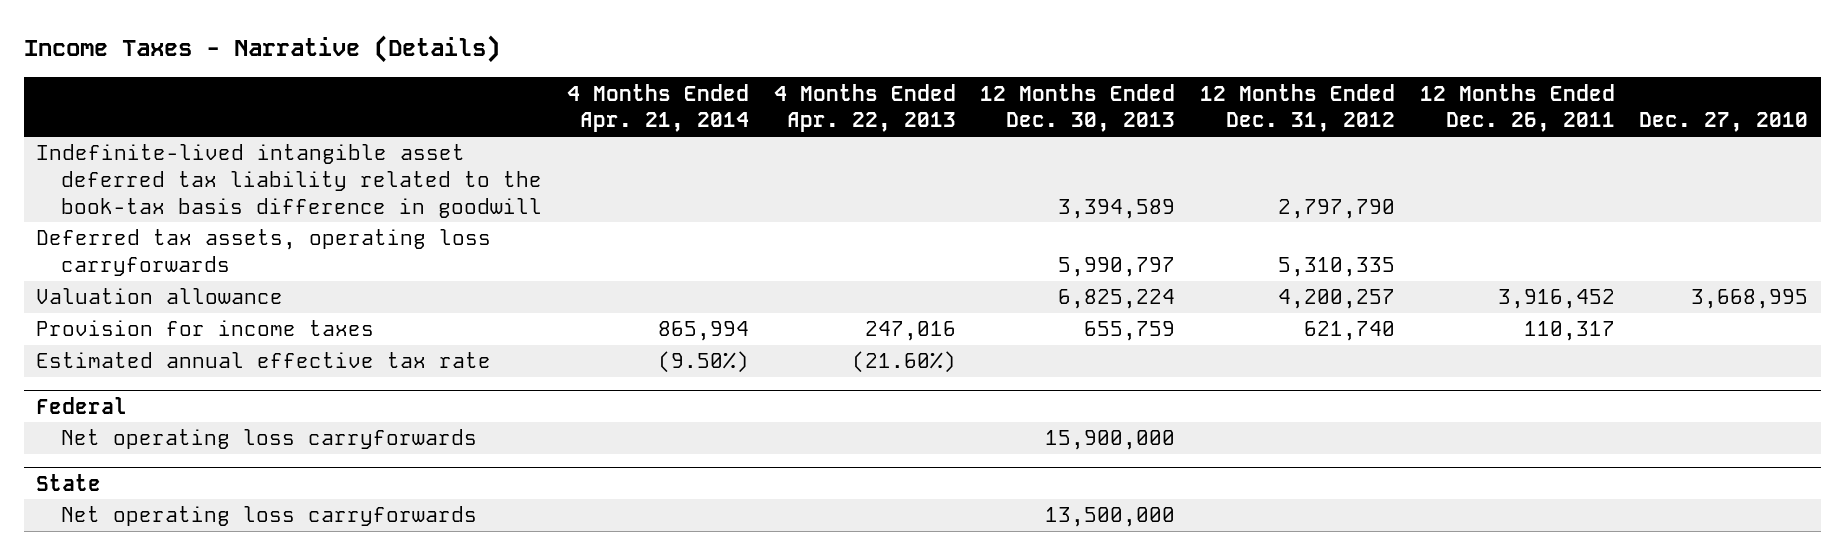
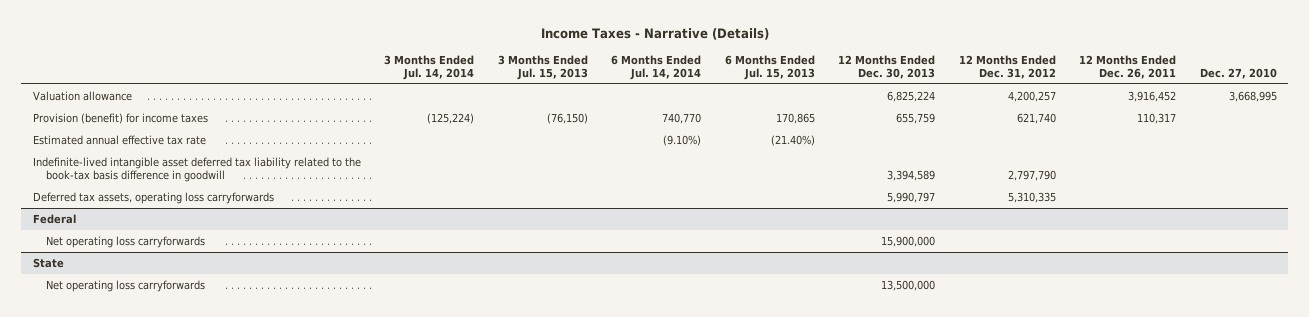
[566,83,749,133] 4 Months Ended Apr. 21, 2014 -> none
[773,83,956,133] 4 Months Ended Apr. 22, 2013 -> none
none -> [384,55,475,81] 3 Months Ended Jul. 14, 2014
none -> [497,55,588,81] 3 Months Ended Jul. 15, 2013
none -> [611,55,702,81] 6 Months Ended Jul. 14, 2014
none -> [724,55,815,81] 6 Months Ended Jul. 15, 2013
[35,320,374,337] Provision for income taxes -> [32,112,208,124] Provision (benefit) for income taxes
[35,144,543,218] Indefinite-lived intangible asset deferred tax liability related to the book-tax basis difference in goodwill -> [32,156,361,182] Indefinite-lived intangible asset deferred tax liability related to the book-tax basis difference in goodwill
[35,229,491,277] Deferred tax assets, operating loss carryforwards -> [32,191,274,204] Deferred tax assets, operating loss carryforwards

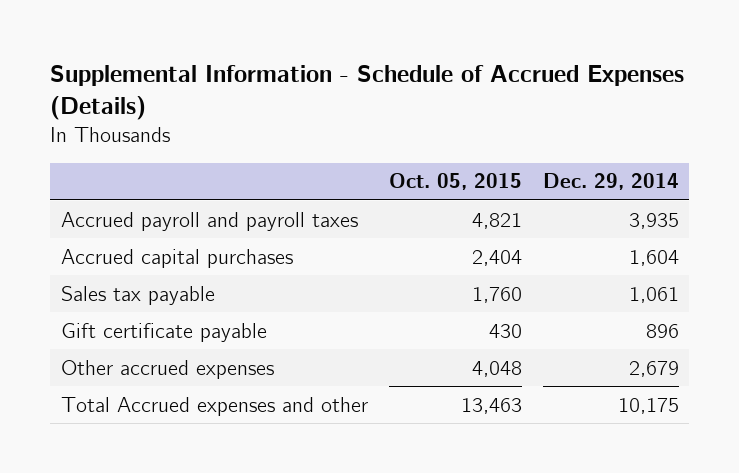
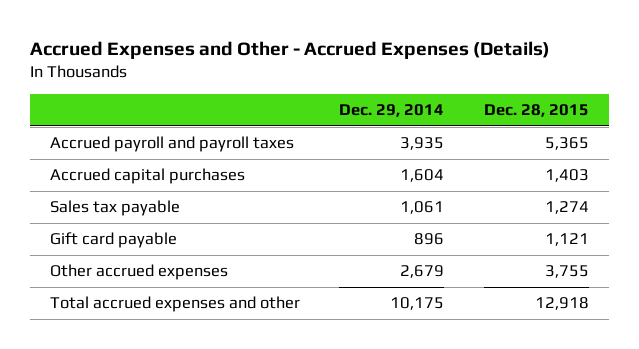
[49,65,684,121] Supplemental Information - Schedule of Accrued Expenses (Details) -> [29,41,550,60] Accrued Expenses and Other - Accrued Expenses (Details)
[388,173,522,191] Oct. 05, 2015 -> none
none -> [484,104,590,118] Dec. 28, 2015
[60,322,267,342] Gift certificate payable -> [49,232,177,249] Gift card payable
[60,396,368,416] Total Accrued expenses and other -> [49,296,300,313] Total accrued expenses and other

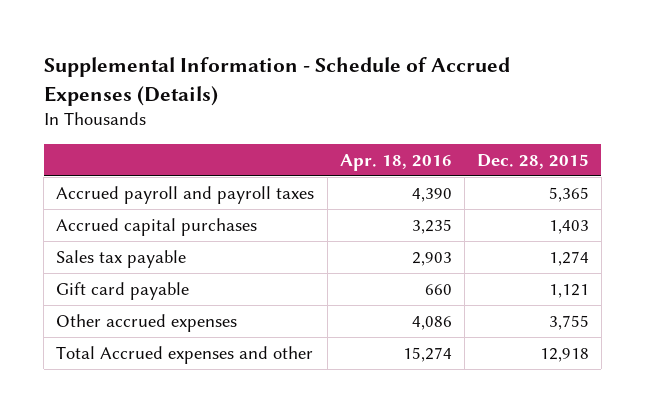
[29,41,550,60] Accrued Expenses and Other - Accrued Expenses (Details) -> [43,57,510,106] Supplemental Information - Schedule of Accrued Expenses (Details)
[339,104,445,118] Dec. 29, 2014 -> none
none -> [339,153,452,171] Apr. 18, 2016
[49,296,300,313] Total accrued expenses and other -> [56,346,314,365] Total Accrued expenses and other

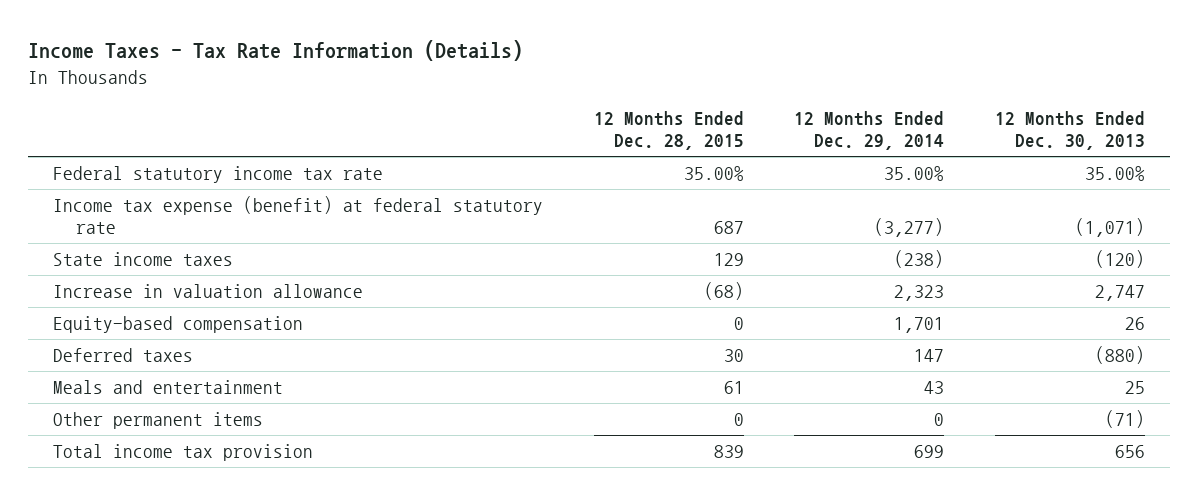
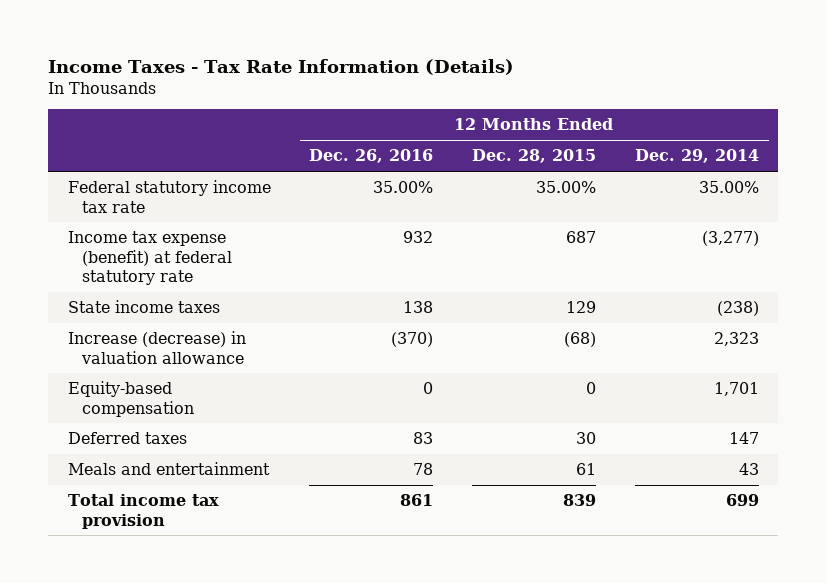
[994,111,1145,151] 12 Months Ended Dec. 30, 2013 -> none
none -> [309,149,434,164] Dec. 26, 2016
[53,284,364,299] Increase in valuation allowance -> [67,331,246,364] Increase (decrease) in valuation allowance
[53,412,264,430] Other permanent items -> none

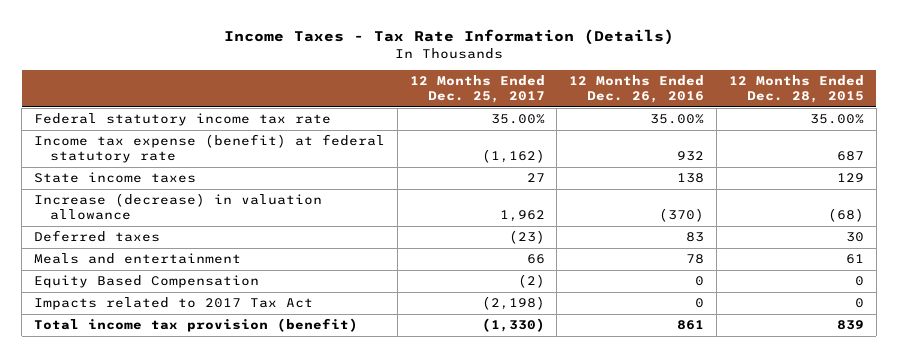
[634,149,759,164] Dec. 29, 2014 -> none
none -> [409,75,545,104] 12 Months Ended Dec. 25, 2017
[67,381,195,417] Equity-based compensation -> none
none -> [34,275,260,289] Equity Based Compensation
none -> [34,297,314,311] Impacts related to 2017 Tax Act
[67,494,219,529] Total income tax provision -> [34,318,359,333] Total income tax provision (benefit)

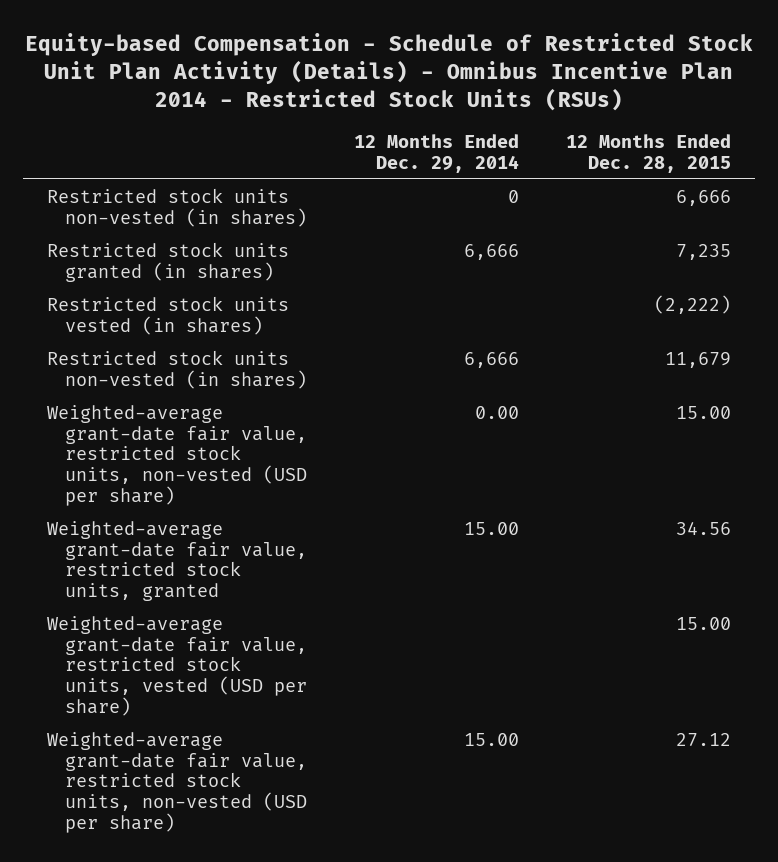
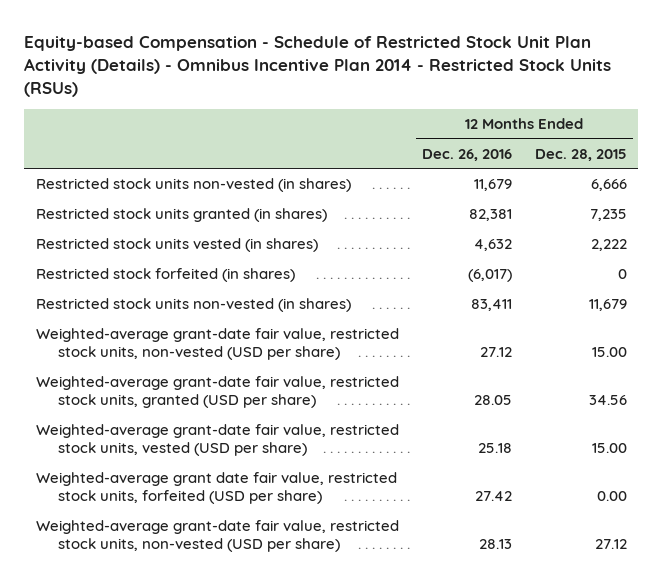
[353,133,519,173] 12 Months Ended Dec. 29, 2014 -> none
none -> [421,148,512,161] Dec. 26, 2016
[654,294,732,314] (2,222) -> [590,239,627,252] 2,222
none -> [35,268,295,283] Restricted stock forfeited (in shares)
[46,520,307,601] Weighted-average grant-date fair value, restricted stock units, granted -> [35,376,399,409] Weighted-average grant-date fair value, restricted stock units, granted (USD per share)
none -> [35,472,397,505] Weighted-average grant date fair value, restricted stock units, forfeited (USD per share)

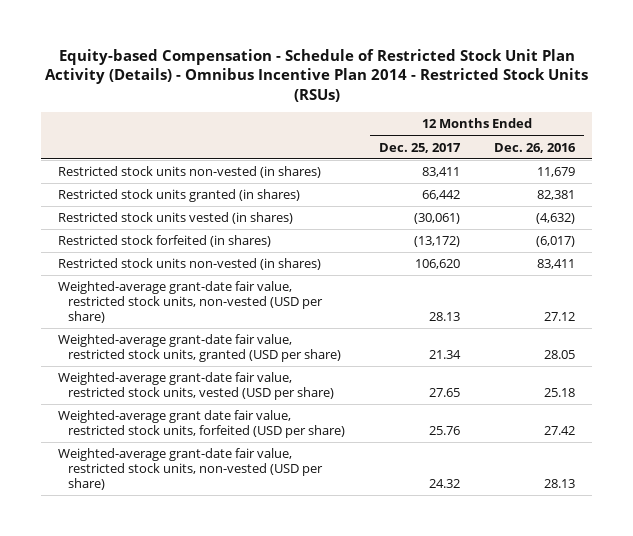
[534,148,627,161] Dec. 28, 2015 -> none
none -> [378,142,461,153] Dec. 25, 2017
[473,239,512,252] 4,632 -> [535,213,575,225] (4,632)

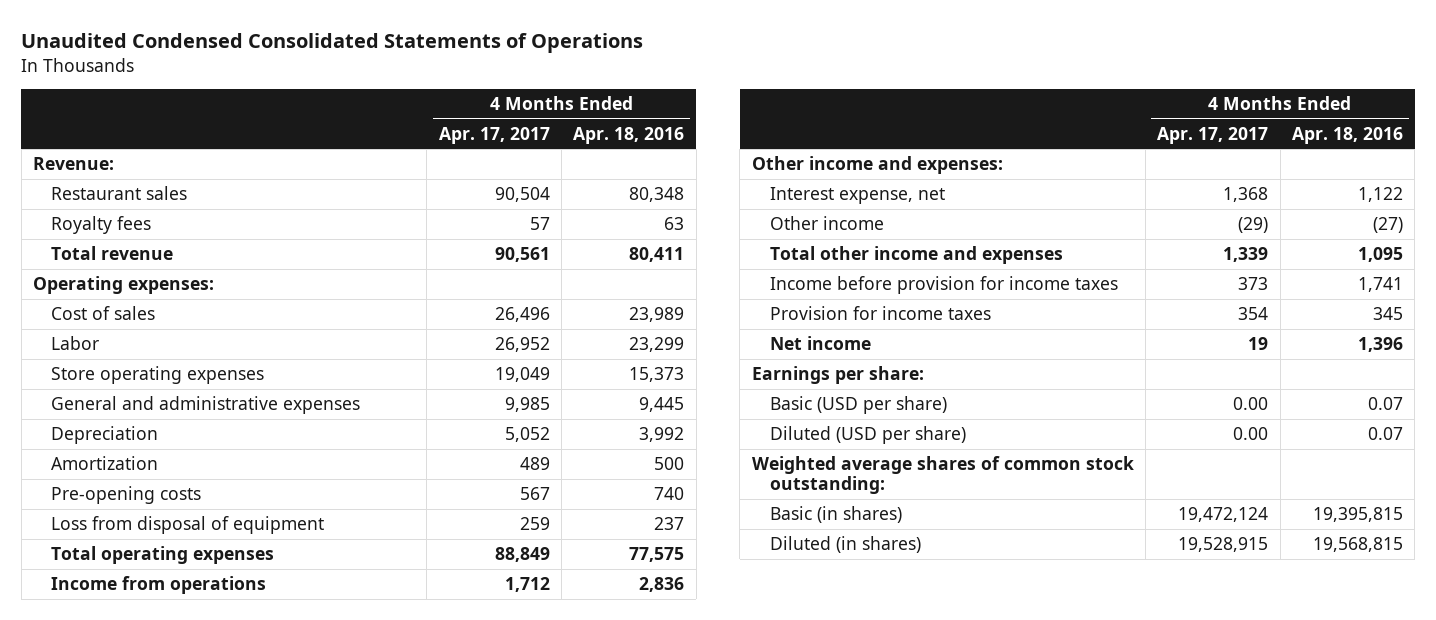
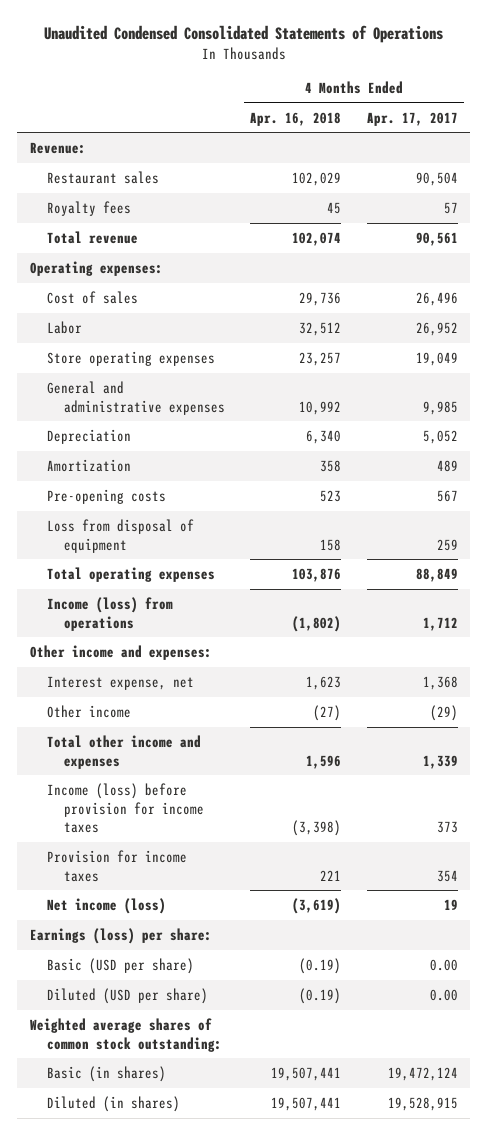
[573,126,685,144] Apr. 18, 2016 -> none
none -> [250,111,342,126] Apr. 16, 2018
[51,576,267,595] Income from operations -> [46,596,173,631] Income (loss) from operations
[770,276,1119,295] Income before provision for income taxes -> [46,782,205,834] Income (loss) before provision for income taxes
[770,336,872,351] Net income -> [46,897,166,914] Net income (loss)
[751,366,924,385] Earnings per share: -> [29,927,212,944] Earnings (loss) per share:

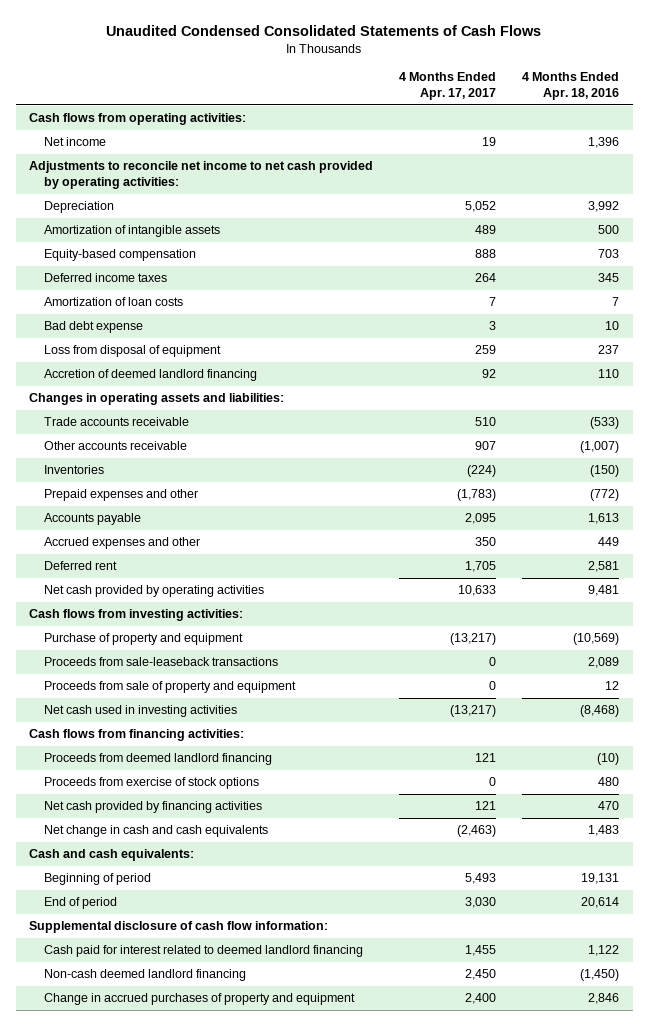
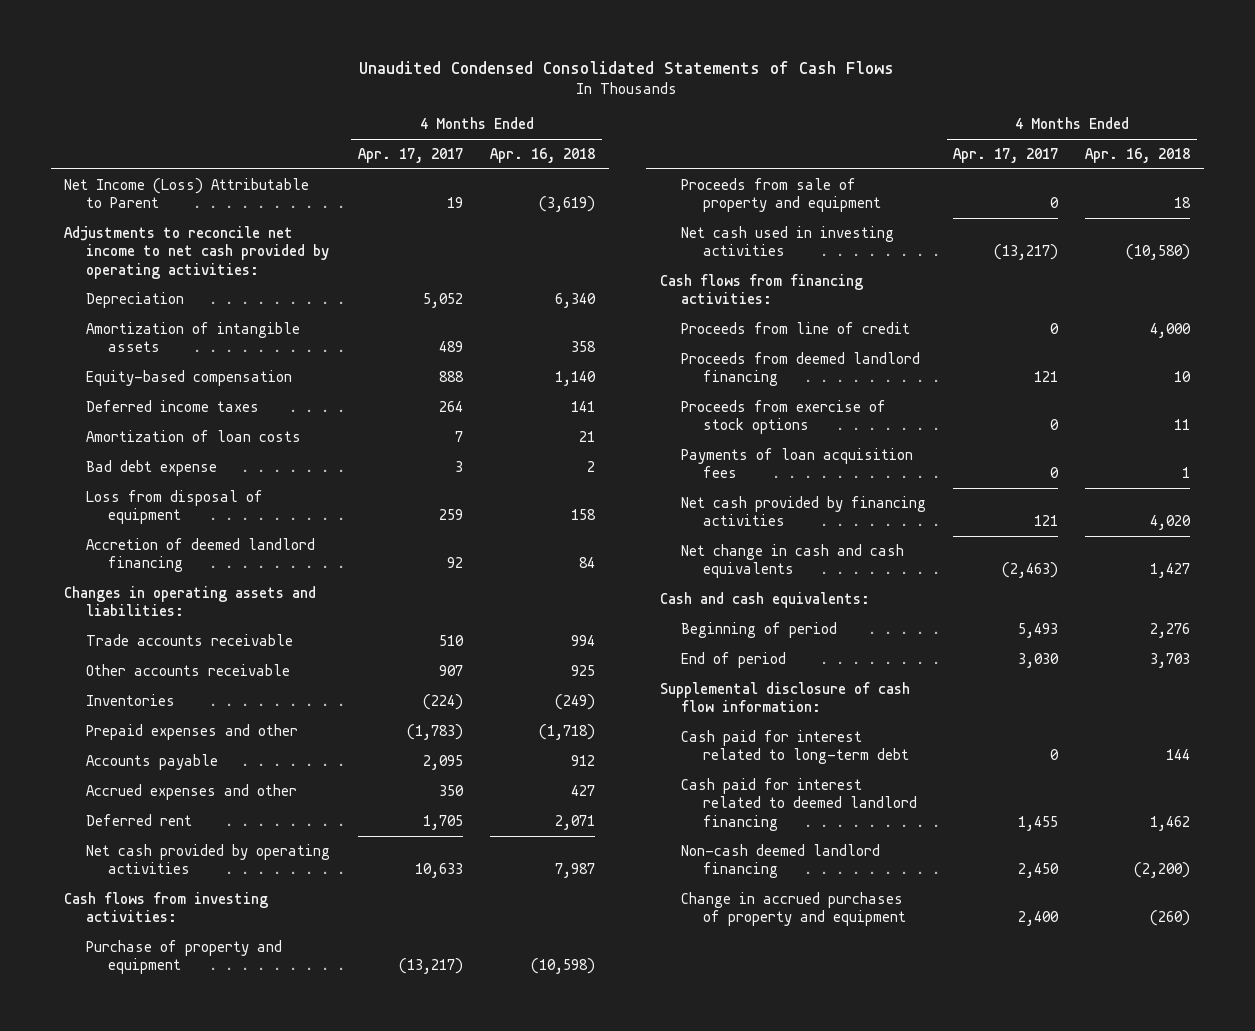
[522,72,620,101] 4 Months Ended Apr. 18, 2016 -> none
none -> [490,148,596,164] Apr. 16, 2018
[29,113,247,126] Cash flows from operating activities: -> none
[44,137,107,147] Net income -> [64,178,310,209] Net Income (Loss) Attributable to Parent
[44,657,279,667] Proceeds from sale-leaseback transactions -> none
none -> [681,322,911,335] Proceeds from line of credit
none -> [681,448,914,479] Payments of loan acquisition fees
none -> [681,730,910,765] Cash paid for interest related to long-term debt

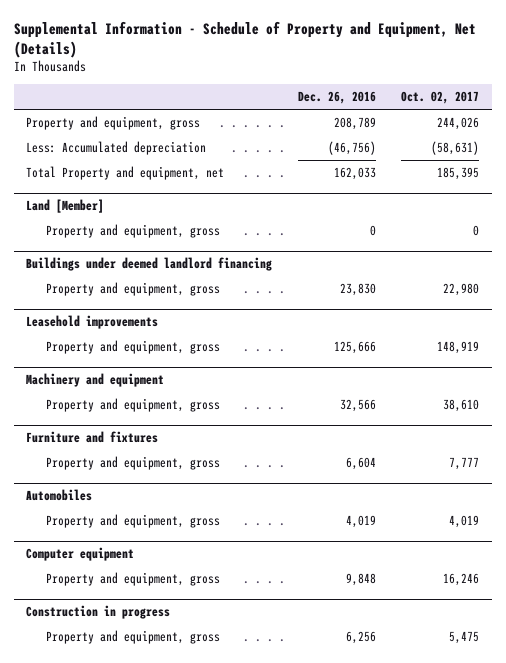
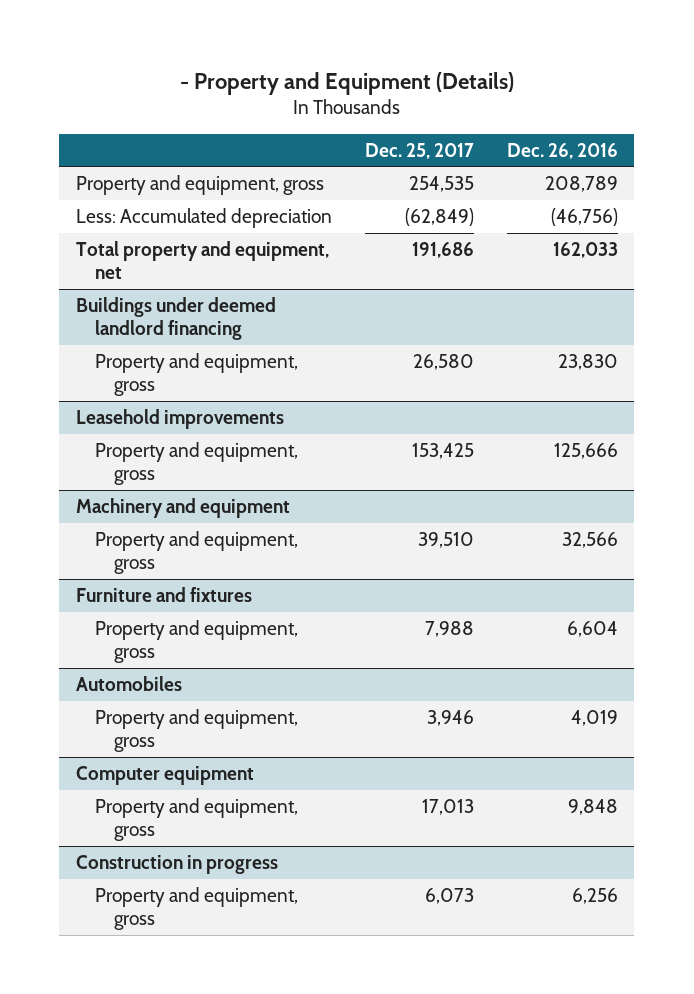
[13,20,476,58] Supplemental Information - Schedule of Property and Equipment, Net (Details) -> [179,71,514,95] - Property and Equipment (Details)
[401,91,480,105] Oct. 02, 2017 -> none
none -> [364,142,474,159] Dec. 25, 2017
[26,199,105,214] Land [Member] -> none
[45,224,220,239] Property and equipment, gross -> none
[26,166,225,181] Total Property and equipment, net -> [75,241,329,279] Total property and equipment, net

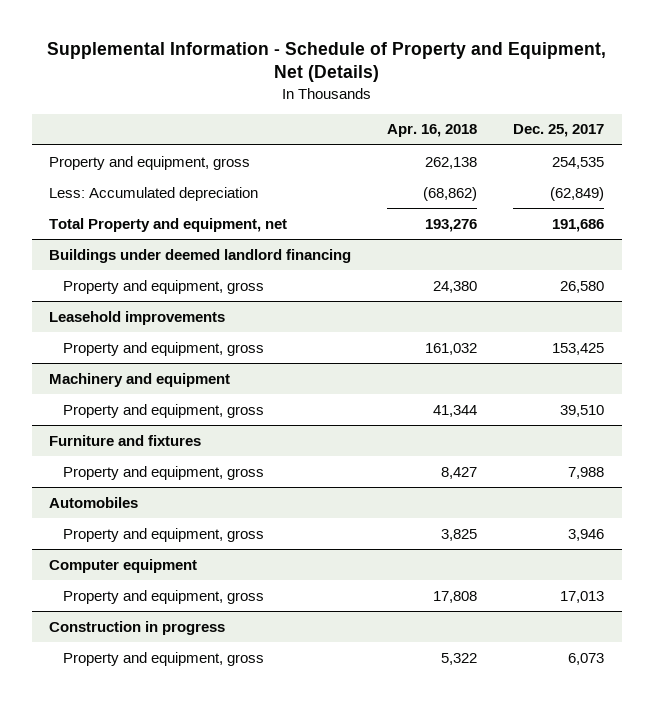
[179,71,514,95] - Property and Equipment (Details) -> [46,41,606,83] Supplemental Information - Schedule of Property and Equipment, Net (Details)
[506,142,618,159] Dec. 26, 2016 -> none
none -> [387,124,478,138] Apr. 16, 2018
[75,241,329,279] Total property and equipment, net -> [49,217,288,232] Total Property and equipment, net

